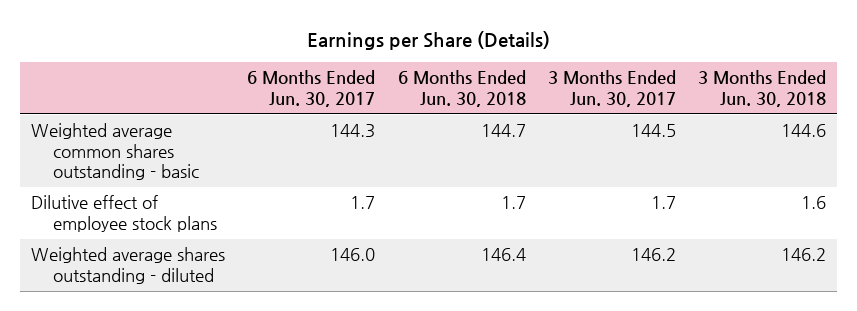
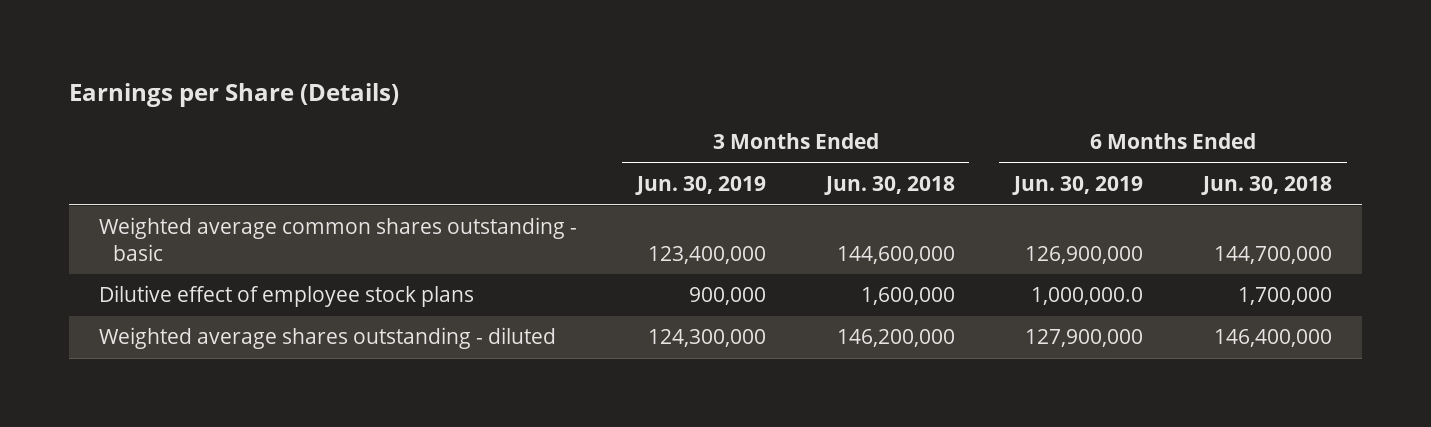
[247,70,376,107] 6 Months Ended Jun. 30, 2017 -> none
[547,70,676,107] 3 Months Ended Jun. 30, 2017 -> none
none -> [634,175,766,195] Jun. 30, 2019
none -> [1012,175,1144,195] Jun. 30, 2019
[480,124,526,138] 144.7 -> [1214,245,1333,264] 144,700,000
[780,124,826,138] 144.6 -> [836,245,955,264] 144,600,000
[500,196,526,210] 1.7 -> [1238,287,1333,306] 1,700,000
[800,196,826,210] 1.6 -> [860,287,955,306] 1,600,000
[480,248,526,262] 146.4 -> [1214,329,1333,348] 146,400,000
[780,248,826,262] 146.2 -> [836,329,955,348] 146,200,000

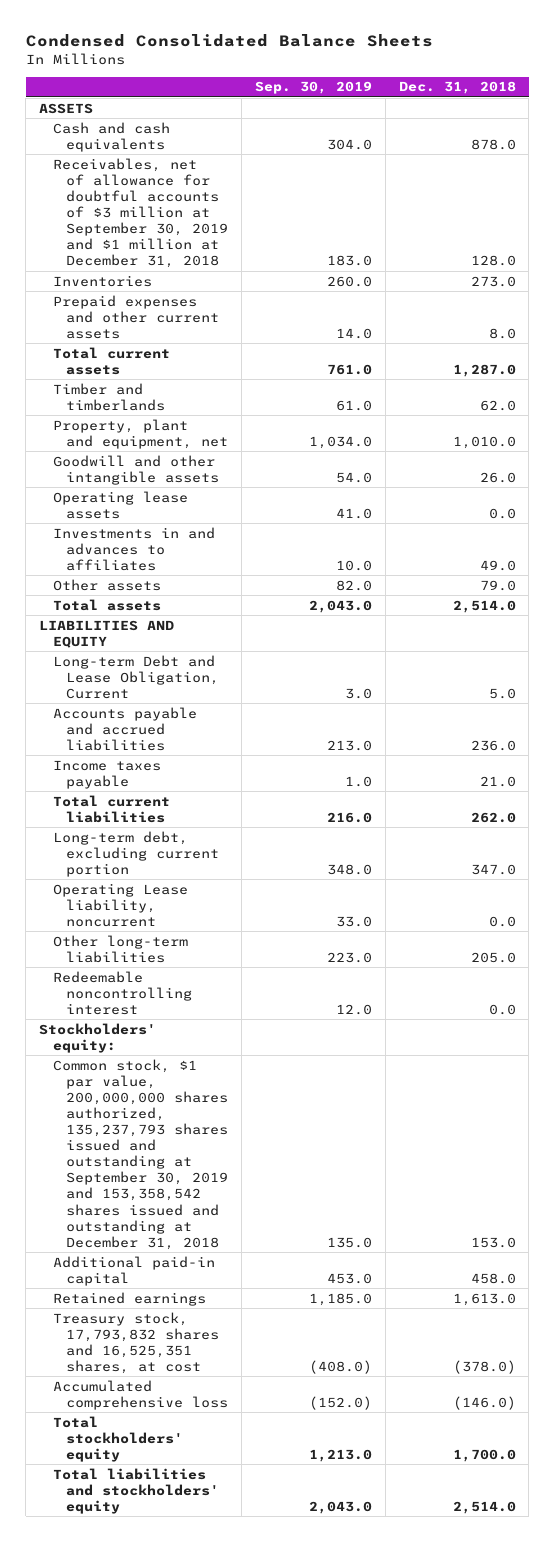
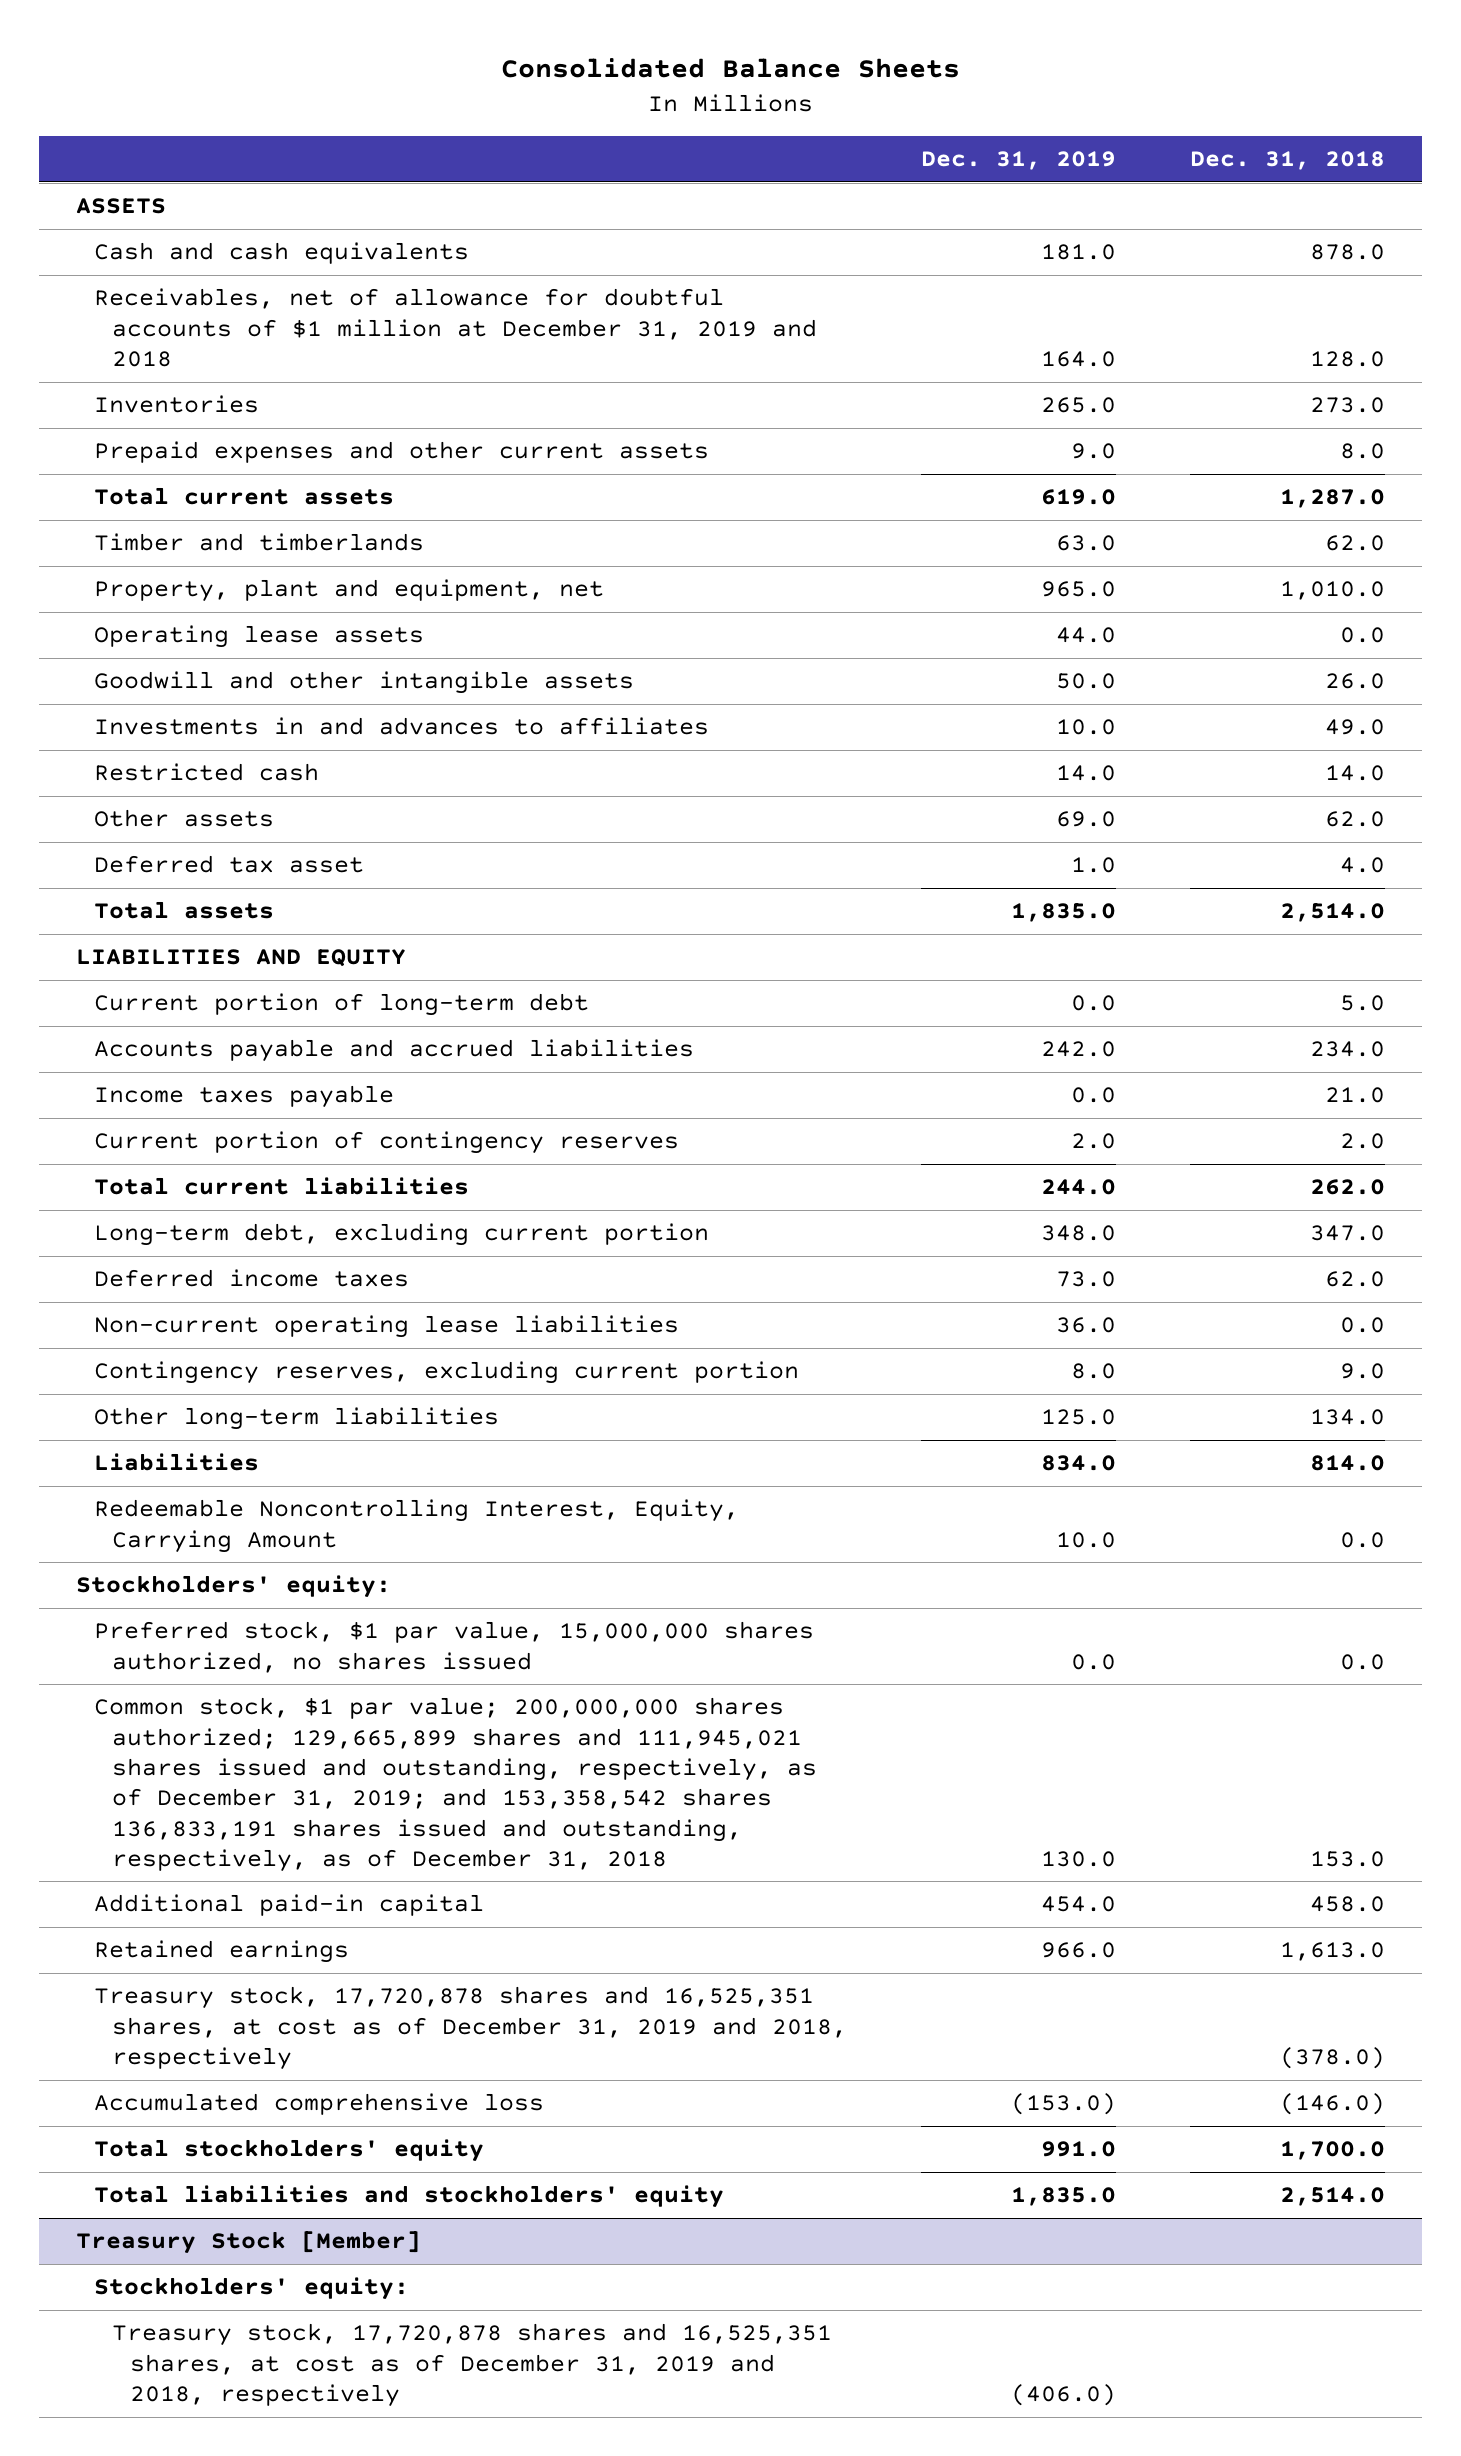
[25,34,433,48] Condensed Consolidated Balance Sheets -> [500,58,960,79] Consolidated Balance Sheets
[254,81,372,95] Sep. 30, 2019 -> none
none -> [920,151,1116,171] Dec. 31, 2019
[52,157,229,269] Receivables, net of allowance for doubtful accounts of $3 million at September 30, 2019 and $1 million at December 31, 2018 -> [93,288,817,367] Receivables, net of allowance for doubtful accounts of $1 million at December 31, 2019 and 2018
[52,454,220,485] Goodwill and other intangible assets -> [93,671,634,695] Goodwill and other intangible assets
none -> [93,763,319,782] Restricted cash
[479,579,516,591] 79.0 -> [1325,811,1386,828] 62.0
none -> [93,855,364,874] Deferred tax asset
[52,654,220,699] Long-term Debt and Lease Obligation, Current -> none
none -> [93,993,589,1017] Current portion of long-term debt
[470,739,516,751] 236.0 -> [1310,1041,1386,1058] 234.0
none -> [93,1131,679,1155] Current portion of contingency reserves
none -> [93,1269,409,1288] Deferred income taxes
[52,882,188,927] Operating Lease liability, noncurrent -> [93,1315,679,1339] Non-current operating lease liabilities
none -> [93,1361,799,1385] Contingency reserves, excluding current portion
[470,951,516,963] 205.0 -> [1310,1409,1386,1426] 134.0
none -> [93,1453,259,1472] Liabilities
[52,970,193,1015] Redeemable noncontrolling interest -> [93,1499,739,1553] Redeemable Noncontrolling Interest, Equity, Carrying Amount
none -> [93,1621,814,1673] Preferred stock, $1 par value, 15,000,000 shares authorized, no shares issued
[52,1058,229,1250] Common stock, $1 par value, 200,000,000 shares authorized, 135,237,793 shares issued and outstanding at September 30, 2019 and 153,358,542 shares issued and outstanding at December 31, 2018 -> [93,1697,817,1872] Common stock, $1 par value; 200,000,000 shares authorized; 129,665,899 shares and 111,945,021 shares issued and outstanding, respectively, as of December 31, 2019; and 153,358,542 shares 136,833,191 shares issued and outstanding, respectively, as of December 31, 2018
[52,1311,220,1374] Treasury stock, 17,793,832 shares and 16,525,351 shares, at cost -> [93,1986,847,2070] Treasury stock, 17,720,878 shares and 16,525,351 shares, at cost as of December 31, 2019 and 2018, respectively
none -> [75,2231,421,2255] Treasury Stock [Member]
none -> [93,2277,409,2301] Stockholders' equity:
none -> [111,2323,832,2407] Treasury stock, 17,720,878 shares and 16,525,351 shares, at cost as of December 31, 2019 and 2018, respectively

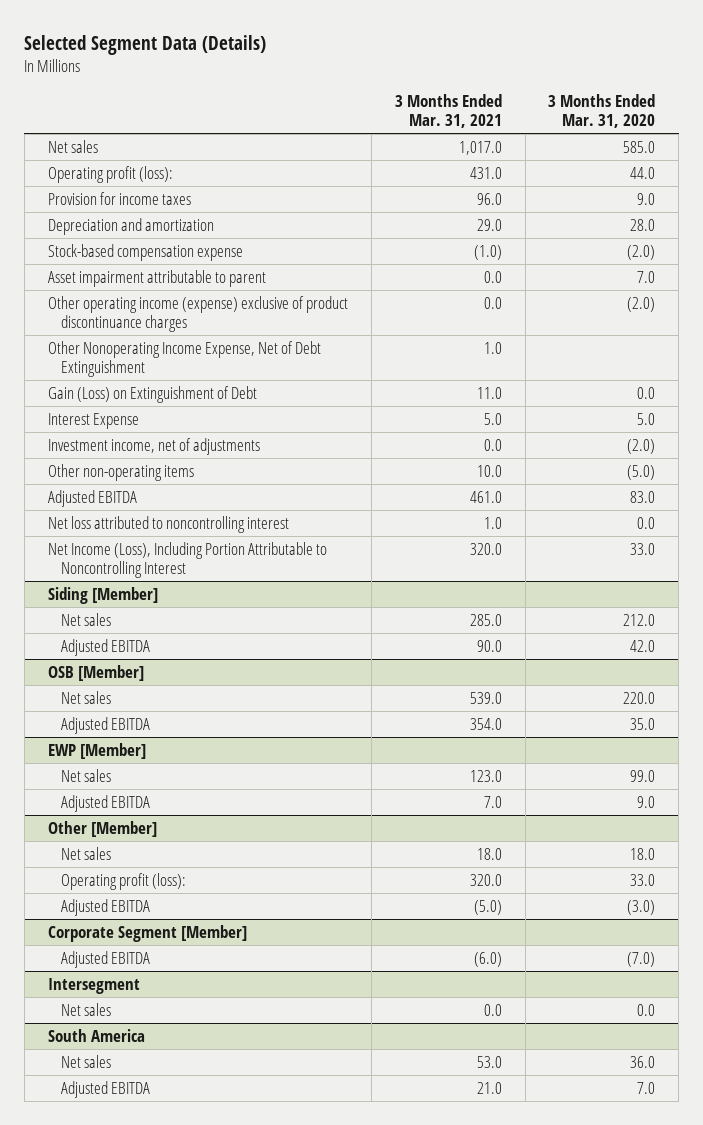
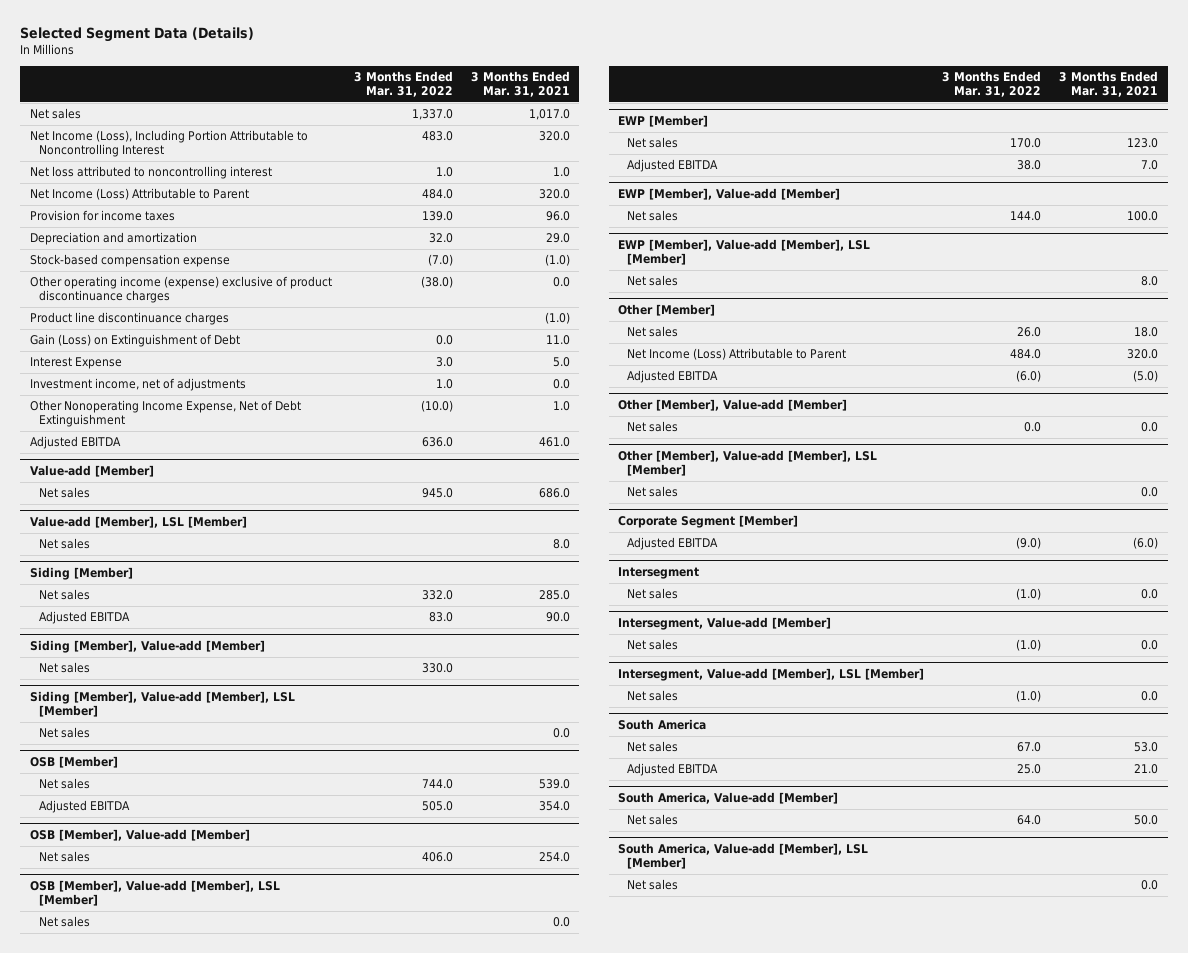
[548,93,656,128] 3 Months Ended Mar. 31, 2020 -> none
none -> [353,71,453,97] 3 Months Ended Mar. 31, 2022
[47,165,173,183] Operating profit (loss): -> none
[47,541,327,579] Net Income (Loss), Including Portion Attributable to Noncontrolling Interest -> [29,130,308,157] Net Income (Loss), Including Portion Attributable to Noncontrolling Interest
[47,515,289,533] Net loss attributed to noncontrolling interest -> [29,166,272,180] Net loss attributed to noncontrolling interest
none -> [29,188,249,201] Net Income (Loss) Attributable to Parent
[47,269,266,287] Asset impairment attributable to parent -> none
none -> [29,312,229,326] Product line discontinuance charges
[47,463,194,481] Other non-operating items -> none
[47,340,321,378] Other Nonoperating Income Expense, Net of Debt Extinguishment -> [29,400,301,427] Other Nonoperating Income Expense, Net of Debt Extinguishment
none -> [29,465,154,478] Value-add [Member]
none -> [39,487,91,499] Net sales
none -> [29,516,247,529] Value-add [Member], LSL [Member]
none -> [39,538,91,550] Net sales
none -> [29,640,265,654] Siding [Member], Value-add [Member]
none -> [39,662,91,674] Net sales
none -> [29,691,295,717] Siding [Member], Value-add [Member], LSL [Member]
none -> [39,727,91,739] Net sales
none -> [29,829,250,842] OSB [Member], Value-add [Member]
none -> [39,851,91,863] Net sales
none -> [29,880,280,906] OSB [Member], Value-add [Member], LSL [Member]
none -> [39,916,91,928] Net sales
none -> [617,188,840,201] EWP [Member], Value-add [Member]
none -> [627,210,679,222] Net sales
none -> [617,239,870,265] EWP [Member], Value-add [Member], LSL [Member]
none -> [627,275,679,287] Net sales
[60,872,186,890] Operating profit (loss): -> none
none -> [627,348,847,361] Net Income (Loss) Attributable to Parent
none -> [617,399,847,412] Other [Member], Value-add [Member]
none -> [627,421,679,433] Net sales
none -> [617,450,877,476] Other [Member], Value-add [Member], LSL [Member]
none -> [627,486,679,498] Net sales
none -> [617,617,831,631] Intersegment, Value-add [Member]
none -> [627,639,679,651] Net sales
none -> [617,668,924,682] Intersegment, Value-add [Member], LSL [Member]
none -> [627,690,679,702] Net sales
none -> [617,792,838,805] South America, Value-add [Member]
none -> [627,814,679,826] Net sales
none -> [617,843,868,869] South America, Value-add [Member], LSL [Member]
none -> [627,879,679,891] Net sales

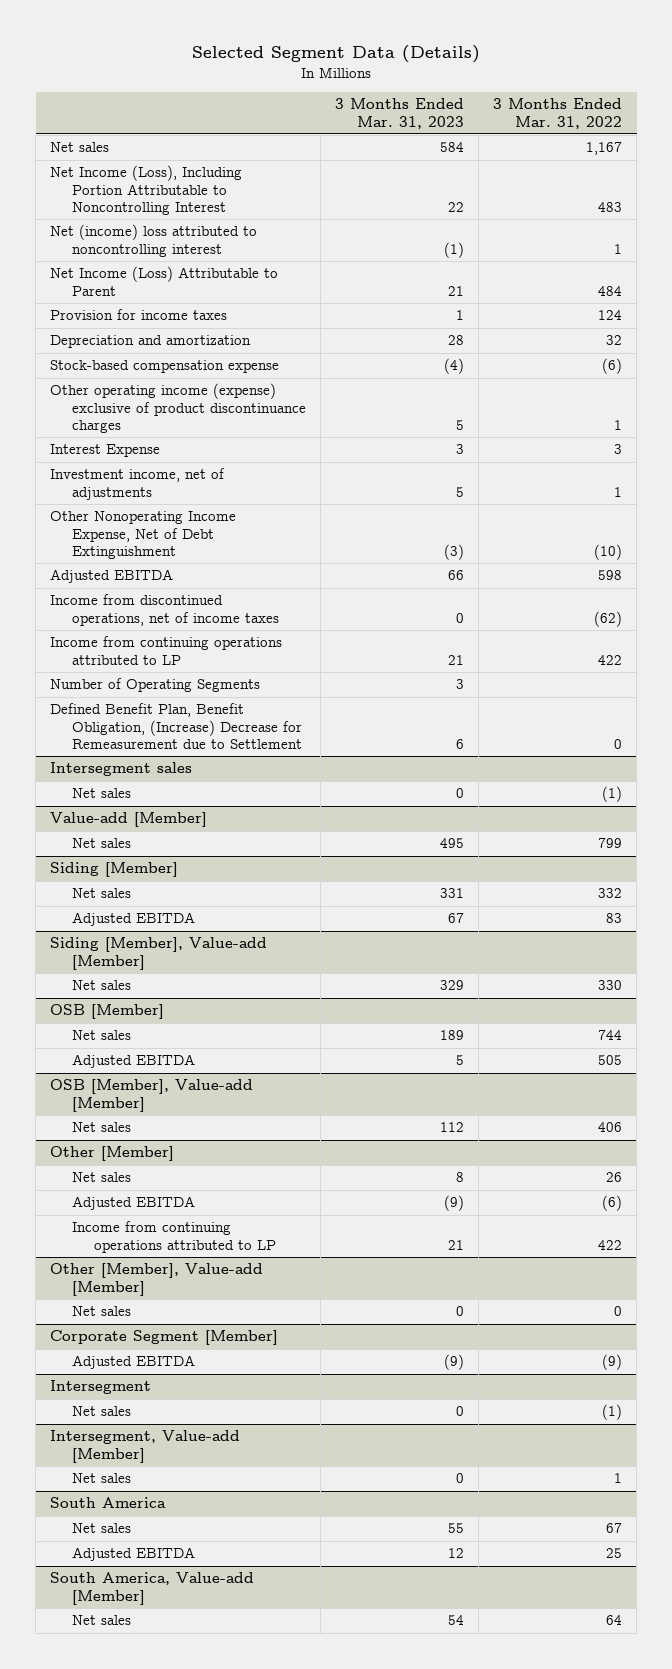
[471,71,571,97] 3 Months Ended Mar. 31, 2021 -> none
none -> [335,98,465,129] 3 Months Ended Mar. 31, 2023
[29,312,229,326] Product line discontinuance charges -> none
[29,334,240,348] Gain (Loss) on Extinguishment of Debt -> none
[411,109,453,121] 1,337.0 -> [586,142,623,156] 1,167
[421,131,453,142] 483.0 -> [598,201,623,212] 483
[29,166,272,180] Net loss attributed to noncontrolling interest -> [50,224,258,257] Net (income) loss attributed to noncontrolling interest
[435,167,453,178] 1.0 -> [614,243,623,254] 1
[421,189,453,200] 484.0 -> [598,285,623,296] 484
[421,211,453,222] 139.0 -> [598,310,623,321] 124
[428,233,453,244] 32.0 -> [606,335,623,346] 32
[427,254,453,267] (7.0) -> [602,358,623,375] (6)
[420,276,453,289] (38.0) -> [614,419,623,430] 1
[435,357,453,368] 3.0 -> [614,444,623,455] 3
[435,379,453,390] 1.0 -> [614,486,623,497] 1
[420,400,453,413] (10.0) -> [594,543,623,560] (10)
[421,437,453,448] 636.0 -> [598,570,623,581] 598
none -> [50,594,280,626] Income from discontinued operations, net of income taxes
none -> [50,636,283,665] Income from continuing operations attributed to LP
none -> [50,678,261,693] Number of Operating Segments
none -> [50,703,303,749] Defined Benefit Plan, Benefit Obligation, (Increase) Decrease for Remeasurement due to Settlement
none -> [50,762,193,777] Intersegment sales
none -> [72,788,132,799] Net sales
[29,516,247,529] Value-add [Member], LSL [Member] -> none
[39,538,91,550] Net sales -> none
[421,488,453,499] 945.0 -> [598,838,623,849] 799
[421,590,453,601] 332.0 -> [598,888,623,899] 332
[428,612,453,623] 83.0 -> [606,913,623,924] 83
[29,691,295,717] Siding [Member], Value-add [Member], LSL [Member] -> none
[39,727,91,739] Net sales -> none
[421,663,453,674] 330.0 -> [598,980,623,991] 330
[421,779,453,790] 744.0 -> [598,1030,623,1041] 744
[421,801,453,812] 505.0 -> [598,1055,623,1066] 505
[29,880,280,906] OSB [Member], Value-add [Member], LSL [Member] -> none
[39,916,91,928] Net sales -> none
[617,115,708,128] EWP [Member] -> none
[627,137,679,149] Net sales -> none
[627,159,719,173] Adjusted EBITDA -> none
[617,188,840,201] EWP [Member], Value-add [Member] -> none
[627,210,679,222] Net sales -> none
[617,239,870,265] EWP [Member], Value-add [Member], LSL [Member] -> none
[627,275,679,287] Net sales -> none
[421,852,453,863] 406.0 -> [598,1122,623,1133] 406
[627,348,847,361] Net Income (Loss) Attributable to Parent -> none
[1017,327,1042,338] 26.0 -> [606,1172,623,1183] 26
[1016,370,1042,383] (6.0) -> [602,1195,623,1212] (6)
none -> [72,1221,276,1253] Income from continuing operations attributed to LP
[617,450,877,476] Other [Member], Value-add [Member], LSL [Member] -> none
[627,486,679,498] Net sales -> none
[1024,422,1042,433] 0.0 -> [614,1306,623,1317] 0
[1016,537,1042,550] (9.0) -> [602,1354,623,1371] (9)
[1016,588,1042,601] (1.0) -> [602,1404,623,1421] (1)
[617,668,924,682] Intersegment, Value-add [Member], LSL [Member] -> none
[627,690,679,702] Net sales -> none
[1016,639,1042,652] (1.0) -> [614,1473,623,1484] 1
[1017,742,1042,753] 67.0 -> [606,1523,623,1534] 67
[1017,764,1042,775] 25.0 -> [606,1548,623,1559] 25
[617,843,868,869] South America, Value-add [Member], LSL [Member] -> none
[627,879,679,891] Net sales -> none
[1017,815,1042,826] 64.0 -> [606,1615,623,1626] 64

